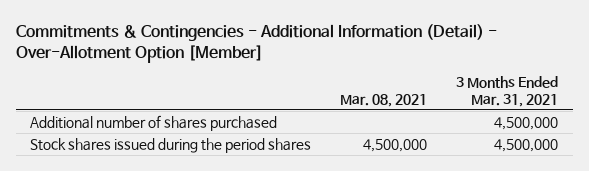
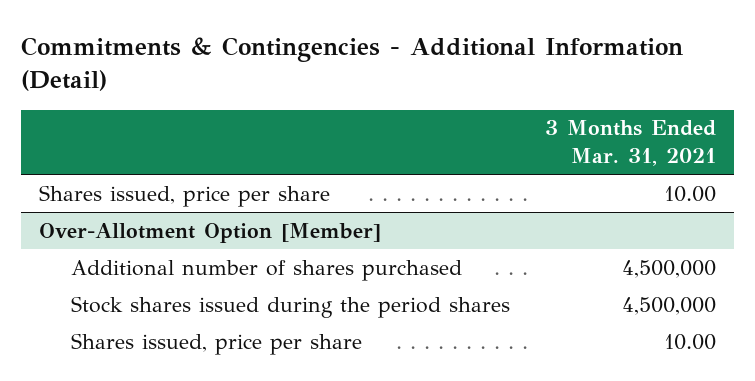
[15,23,497,63] Commitments & Contingencies - Additional Information (Detail) - Over-Allotment Option [Member] -> [21,36,684,92] Commitments & Contingencies - Additional Information (Detail)
[340,93,428,107] Mar. 08, 2021 -> none
none -> [39,184,331,207] Shares issued, price per share
none -> [39,222,382,243] Over-Allotment Option [Member]
none -> [70,332,362,355] Shares issued, price per share

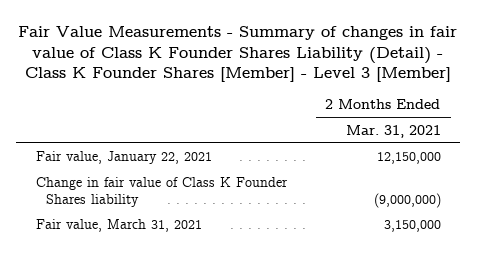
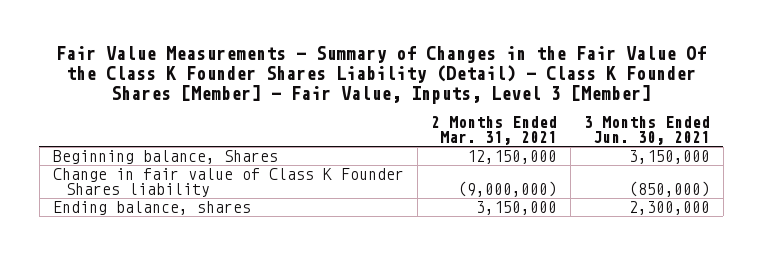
[18,25,458,83] Fair Value Measurements - Summary of changes in fair value of Class K Founder Shares Liability (Detail) - Class K Founder Shares [Member] - Level 3 [Member] -> [56,45,707,105] Fair Value Measurements - Summary of Changes in the Fair Value Of the Class K Founder Shares Liability (Detail) - Class K Founder Shares [Member] - Fair Value, Inputs, Level 3 [Member]
none -> [583,116,710,146] 3 Months Ended Jun. 30, 2021
[35,151,212,165] Fair value, January 22, 2021 -> [52,150,278,165] Beginning balance, Shares
[35,219,202,233] Fair value, March 31, 2021 -> [52,201,251,216] Ending balance, shares

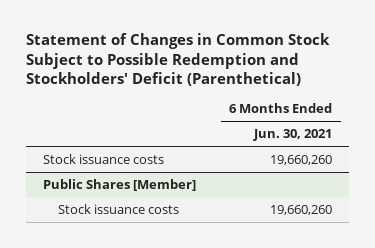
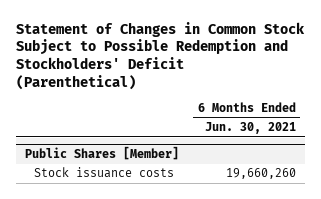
[42,153,164,164] Stock issuance costs -> none

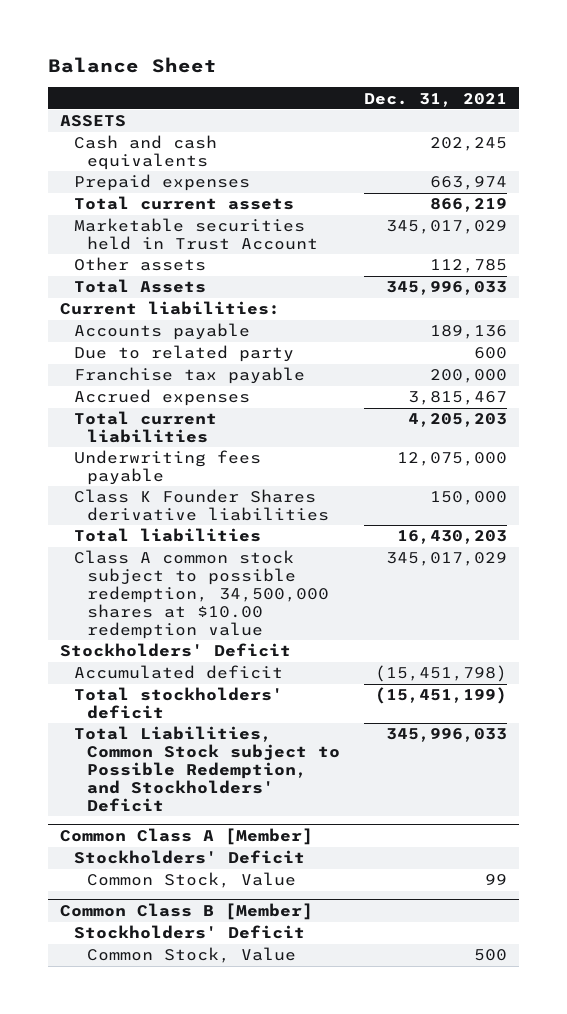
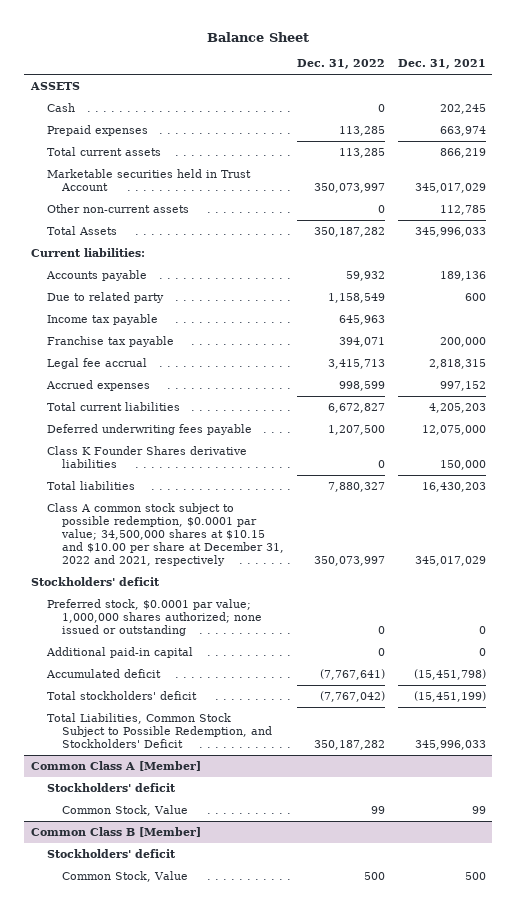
none -> [297,59,386,70] Dec. 31, 2022
[73,135,217,171] Cash and cash equivalents -> [46,102,75,112] Cash
[73,257,206,272] Other assets -> [46,203,189,213] Other non-current assets
none -> [46,313,158,325] Income tax payable
none -> [46,357,147,369] Legal fee accrual
[408,391,508,406] 3,815,467 -> [439,380,486,391] 997,152
[73,450,261,486] Underwriting fees payable -> [46,423,252,435] Deferred underwriting fees payable
[73,550,330,639] Class A common stock subject to possible redemption, 34,500,000 shares at $10.00 redemption value -> [46,502,285,567] Class A common stock subject to possible redemption, $0.0001 par value; 34,500,000 shares at $10.15 and $10.00 per share at December 31, 2022 and 2021, respectively
[59,643,291,658] Stockholders' Deficit -> [30,576,160,586] Stockholders' deficit
none -> [46,598,263,636] Preferred stock, $0.0001 par value; 1,000,000 shares authorized; none issued or outstanding
none -> [45,646,193,658] Additional paid-in capital
[73,726,341,812] Total Liabilities, Common Stock subject to Possible Redemption, and Stockholders' Deficit -> [46,712,273,748] Total Liabilities, Common Stock Subject to Possible Redemption, and Stockholders' Deficit
[73,850,305,865] Stockholders' Deficit -> [46,782,176,792] Stockholders' deficit
[73,925,305,940] Stockholders' Deficit -> [46,848,176,858] Stockholders' deficit

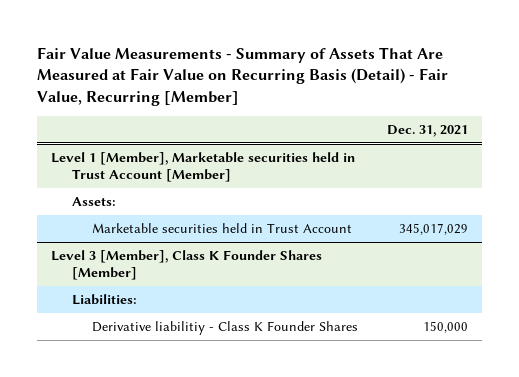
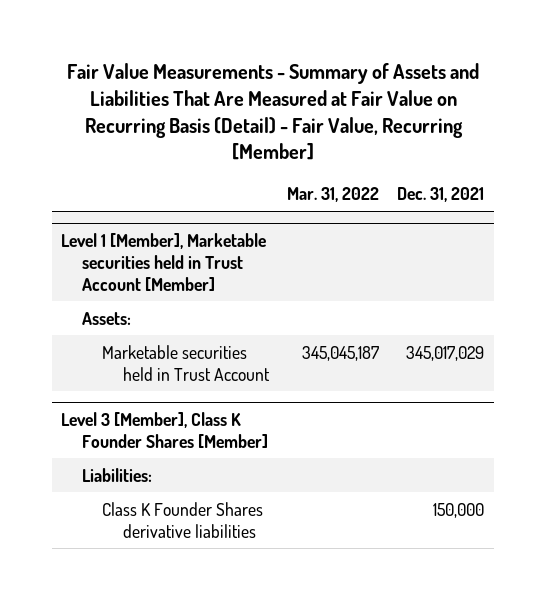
[36,46,448,106] Fair Value Measurements - Summary of Assets That Are Measured at Fair Value on Recurring Basis (Detail) - Fair Value, Recurring [Member] -> [66,62,479,161] Fair Value Measurements - Summary of Assets and Liabilities That Are Measured at Fair Value on Recurring Basis (Detail) - Fair Value, Recurring [Member]
none -> [287,187,380,203] Mar. 31, 2022
[92,321,359,336] Derivative liabilitiy - Class K Founder Shares -> [102,501,264,538] Class K Founder Shares derivative liabilities

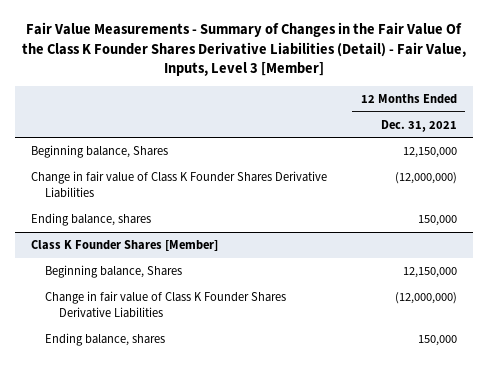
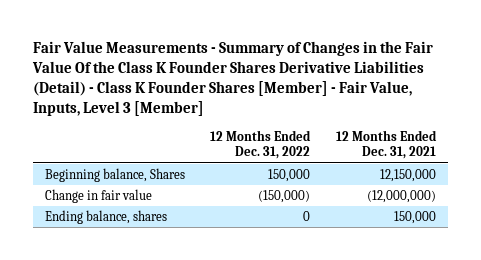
[22,22,467,77] Fair Value Measurements - Summary of Changes in the Fair Value Of the Class K Founder Shares Derivative Liabilities (Detail) - Fair Value, Inputs, Level 3 [Member] -> [31,40,433,117] Fair Value Measurements - Summary of Changes in the Fair Value Of the Class K Founder Shares Derivative Liabilities (Detail) - Class K Founder Shares [Member] - Fair Value, Inputs, Level 3 [Member]
none -> [210,130,312,160] 12 Months Ended Dec. 31, 2022
[31,212,152,226] Ending balance, shares -> none
[31,239,219,251] Class K Founder Shares [Member] -> none
[45,264,183,278] Beginning balance, Shares -> none
[45,290,287,318] Change in fair value of Class K Founder Shares Derivative Liabilities -> none
[31,170,328,198] Change in fair value of Class K Founder Shares Derivative Liabilities -> [45,189,153,204] Change in fair value

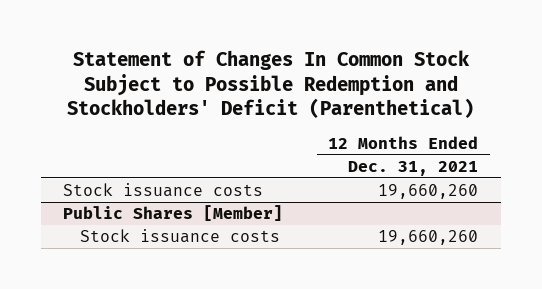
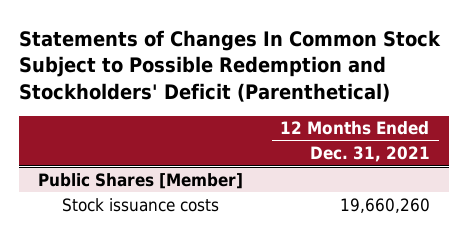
[66,49,474,119] Statement of Changes In Common Stock Subject to Possible Redemption and Stockholders' Deficit (Parenthetical) -> [19,29,442,102] Statements of Changes In Common Stock Subject to Possible Redemption and Stockholders' Deficit (Parenthetical)
[63,183,264,198] Stock issuance costs -> none

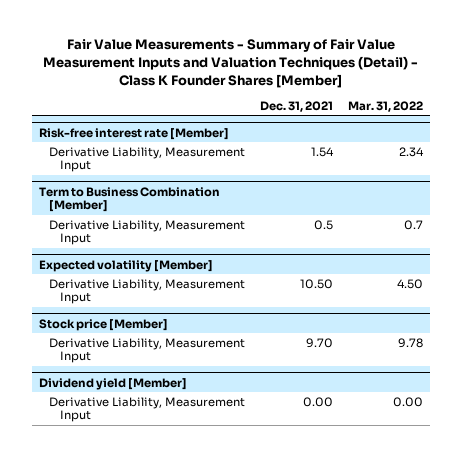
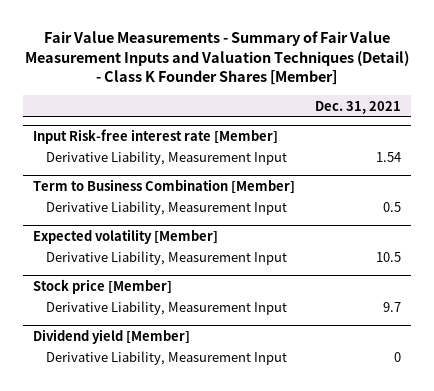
[347,100,423,112] Mar. 31, 2022 -> none
[38,127,229,140] Risk-free interest rate [Member] -> [32,129,278,145] Input Risk-free interest rate [Member]
[300,278,334,289] 10.50 -> [375,252,401,263] 10.5
[306,337,334,348] 9.70 -> [382,302,401,313] 9.7
[303,396,334,407] 0.00 -> [393,352,401,363] 0

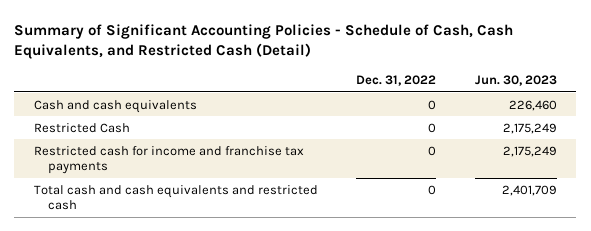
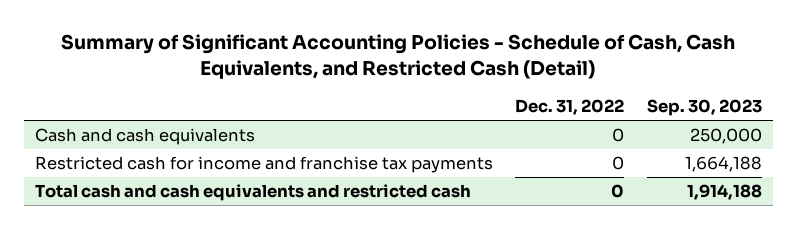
[475,75,558,87] Jun. 30, 2023 -> none
none -> [646,99,762,117] Sep. 30, 2023
[33,122,130,133] Restricted Cash -> none

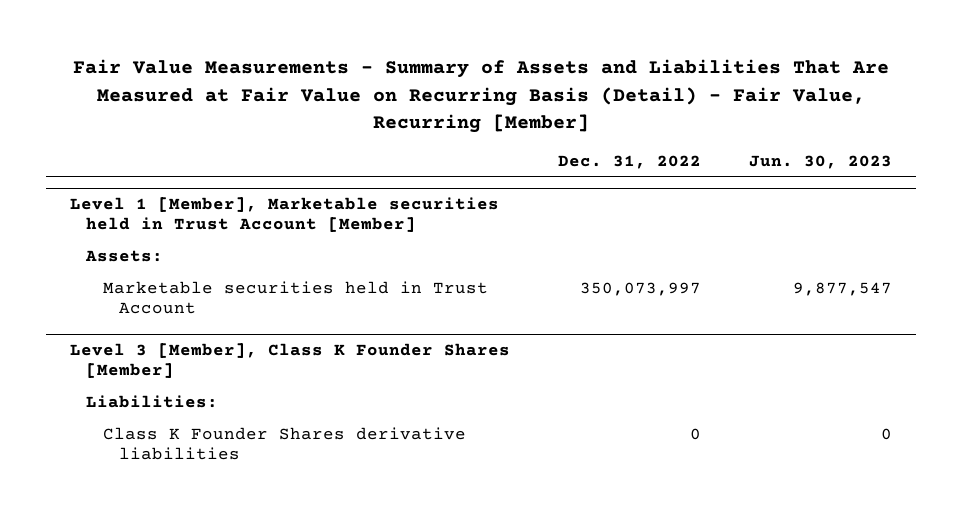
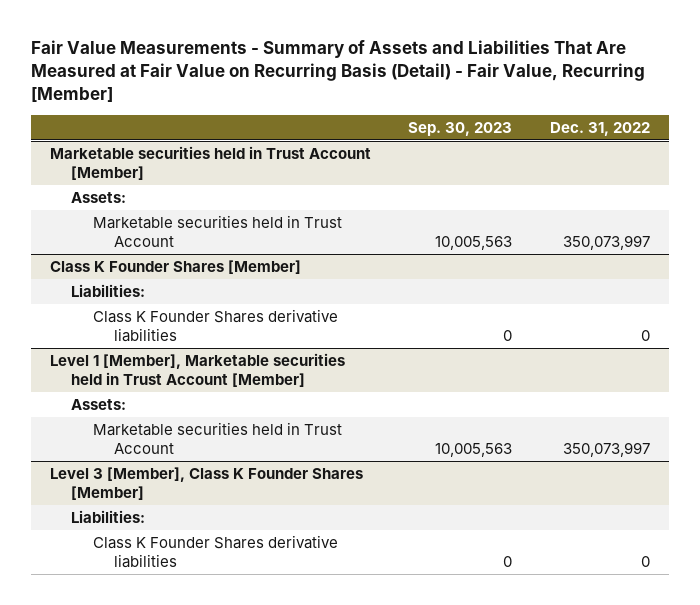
[748,155,892,170] Jun. 30, 2023 -> none
none -> [408,121,513,136] Sep. 30, 2023
none -> [49,145,371,180] Marketable securities held in Trust Account [Member]
none -> [71,191,127,203] Assets:
none -> [92,214,342,247] Marketable securities held in Trust Account
none -> [49,259,301,274] Class K Founder Shares [Member]
none -> [71,283,146,297] Liabilities:
none -> [92,308,338,342] Class K Founder Shares derivative liabilities

